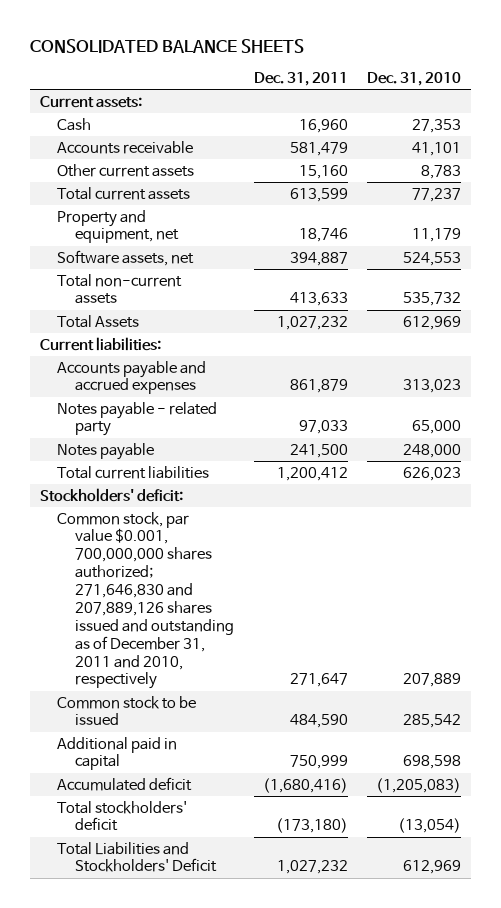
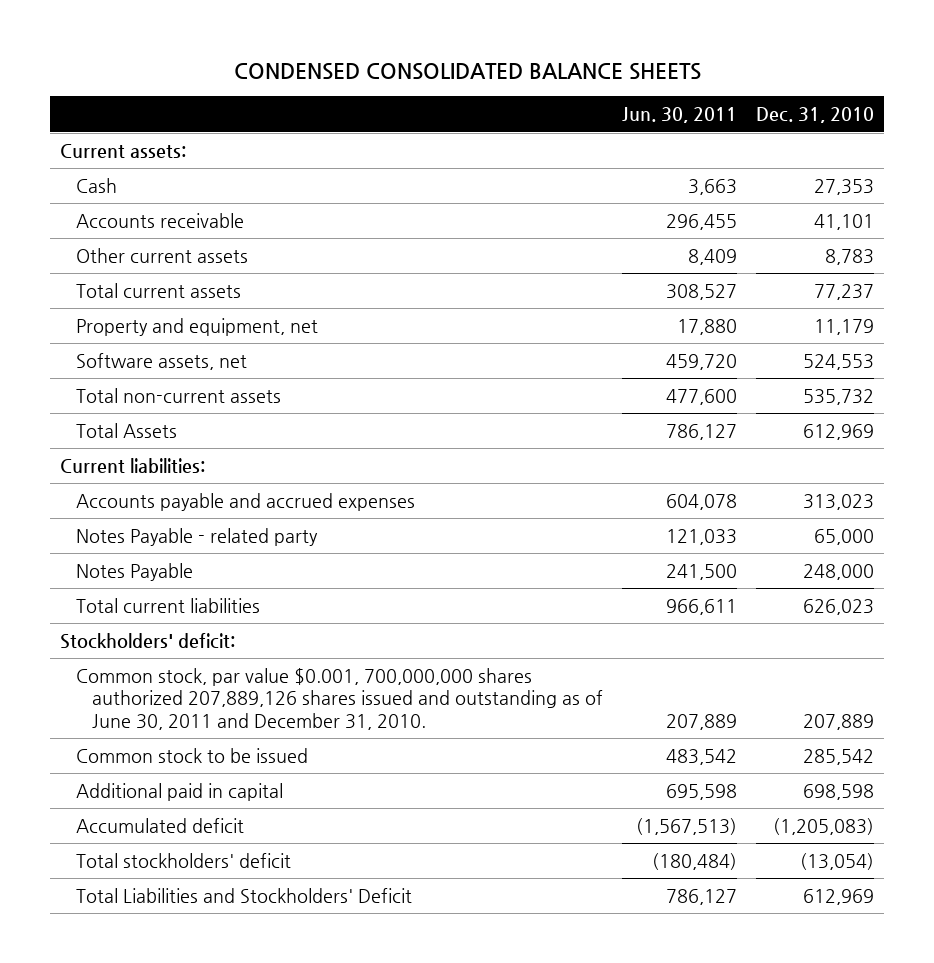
[29,38,304,53] CONSOLIDATED BALANCE SHEETS -> [233,63,701,81] CONDENSED CONSOLIDATED BALANCE SHEETS
[253,71,348,86] Dec. 31, 2011 -> none
none -> [621,107,737,124] Jun. 30, 2011
[57,401,218,437] Notes payable - related party -> [75,528,318,547] Notes Payable - related party
[57,442,155,460] Notes payable -> [75,563,193,582] Notes Payable
[57,511,235,690] Common stock, par value $0.001, 700,000,000 shares authorized; 271,646,830 and 207,889,126 shares issued and outstanding as of December 31, 2011 and 2010, respectively -> [75,668,603,730] Common stock, par value $0.001, 700,000,000 shares authorized 207,889,126 shares issued and outstanding as of June 30, 2011 and December 31, 2010.

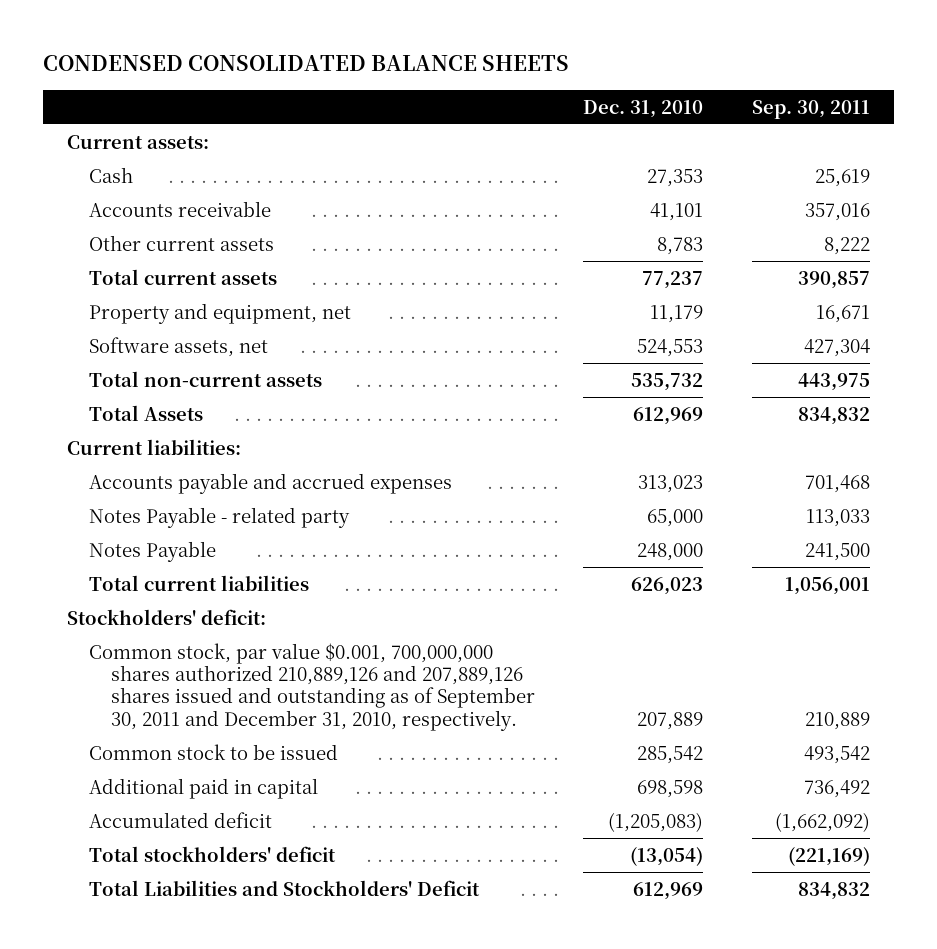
[621,107,737,124] Jun. 30, 2011 -> none
none -> [751,99,870,119] Sep. 30, 2011
[75,668,603,730] Common stock, par value $0.001, 700,000,000 shares authorized 207,889,126 shares issued and outstanding as of June 30, 2011 and December 31, 2010. -> [88,642,535,731] Common stock, par value $0.001, 700,000,000 shares authorized 210,889,126 and 207,889,126 shares issued and outstanding as of September 30, 2011 and December 31, 2010, respectively.

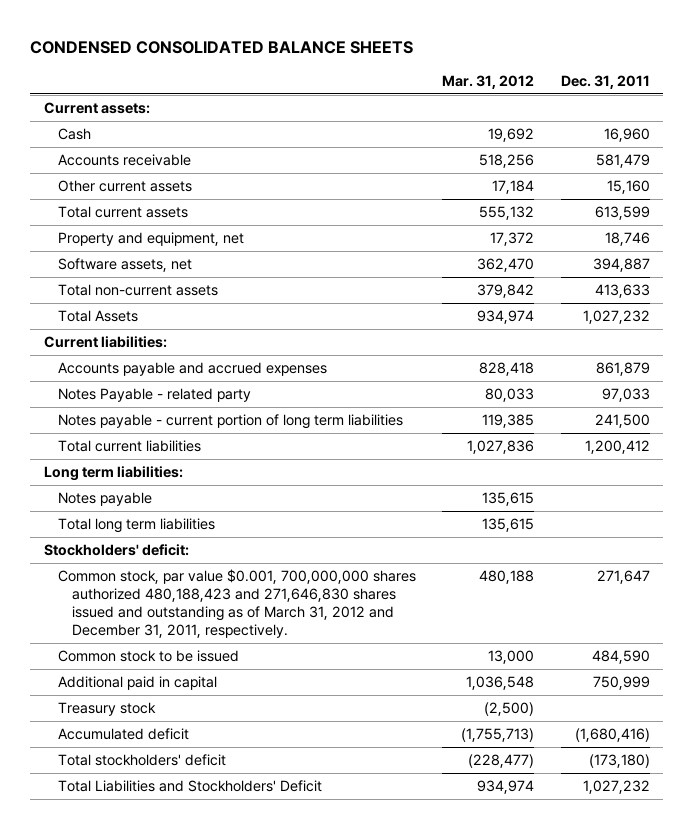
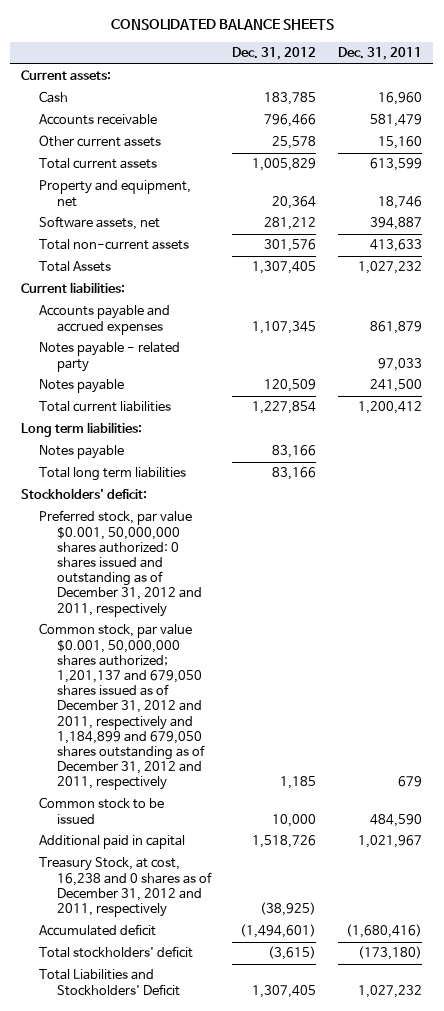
[30,40,414,54] CONDENSED CONSOLIDATED BALANCE SHEETS -> [110,19,334,31] CONSOLIDATED BALANCE SHEETS
[442,74,535,89] Mar. 31, 2012 -> none
none -> [232,47,317,61] Dec. 31, 2012
[58,388,252,403] Notes Payable - related party -> [38,342,180,372] Notes payable - related party
[58,414,404,430] Notes payable - current portion of long term liabilities -> [38,379,124,394] Notes payable
none -> [38,510,202,617] Preferred stock, par value $0.001, 50,000,000 shares authorized: 0 shares issued and outstanding as of December 31, 2012 and 2011, respectively
[58,569,417,639] Common stock, par value $0.001, 700,000,000 shares authorized 480,188,423 and 271,646,830 shares issued and outstanding as of March 31, 2012 and December 31, 2011, respectively. -> [38,623,205,791] Common stock, par value $0.001, 50,000,000 shares authorized; 1,201,137 and 679,050 shares issued as of December 31, 2012 and 2011, respectively and 1,184,899 and 679,050 shares outstanding as of December 31, 2012 and 2011, respectively
[596,570,650,585] 271,647 -> [398,776,423,788] 679
[592,676,650,691] 750,999 -> [358,835,423,849] 1,021,967
[58,702,157,717] Treasury stock -> [38,857,212,918] Treasury Stock, at cost, 16,238 and 0 shares as of December 31, 2012 and 2011, respectively

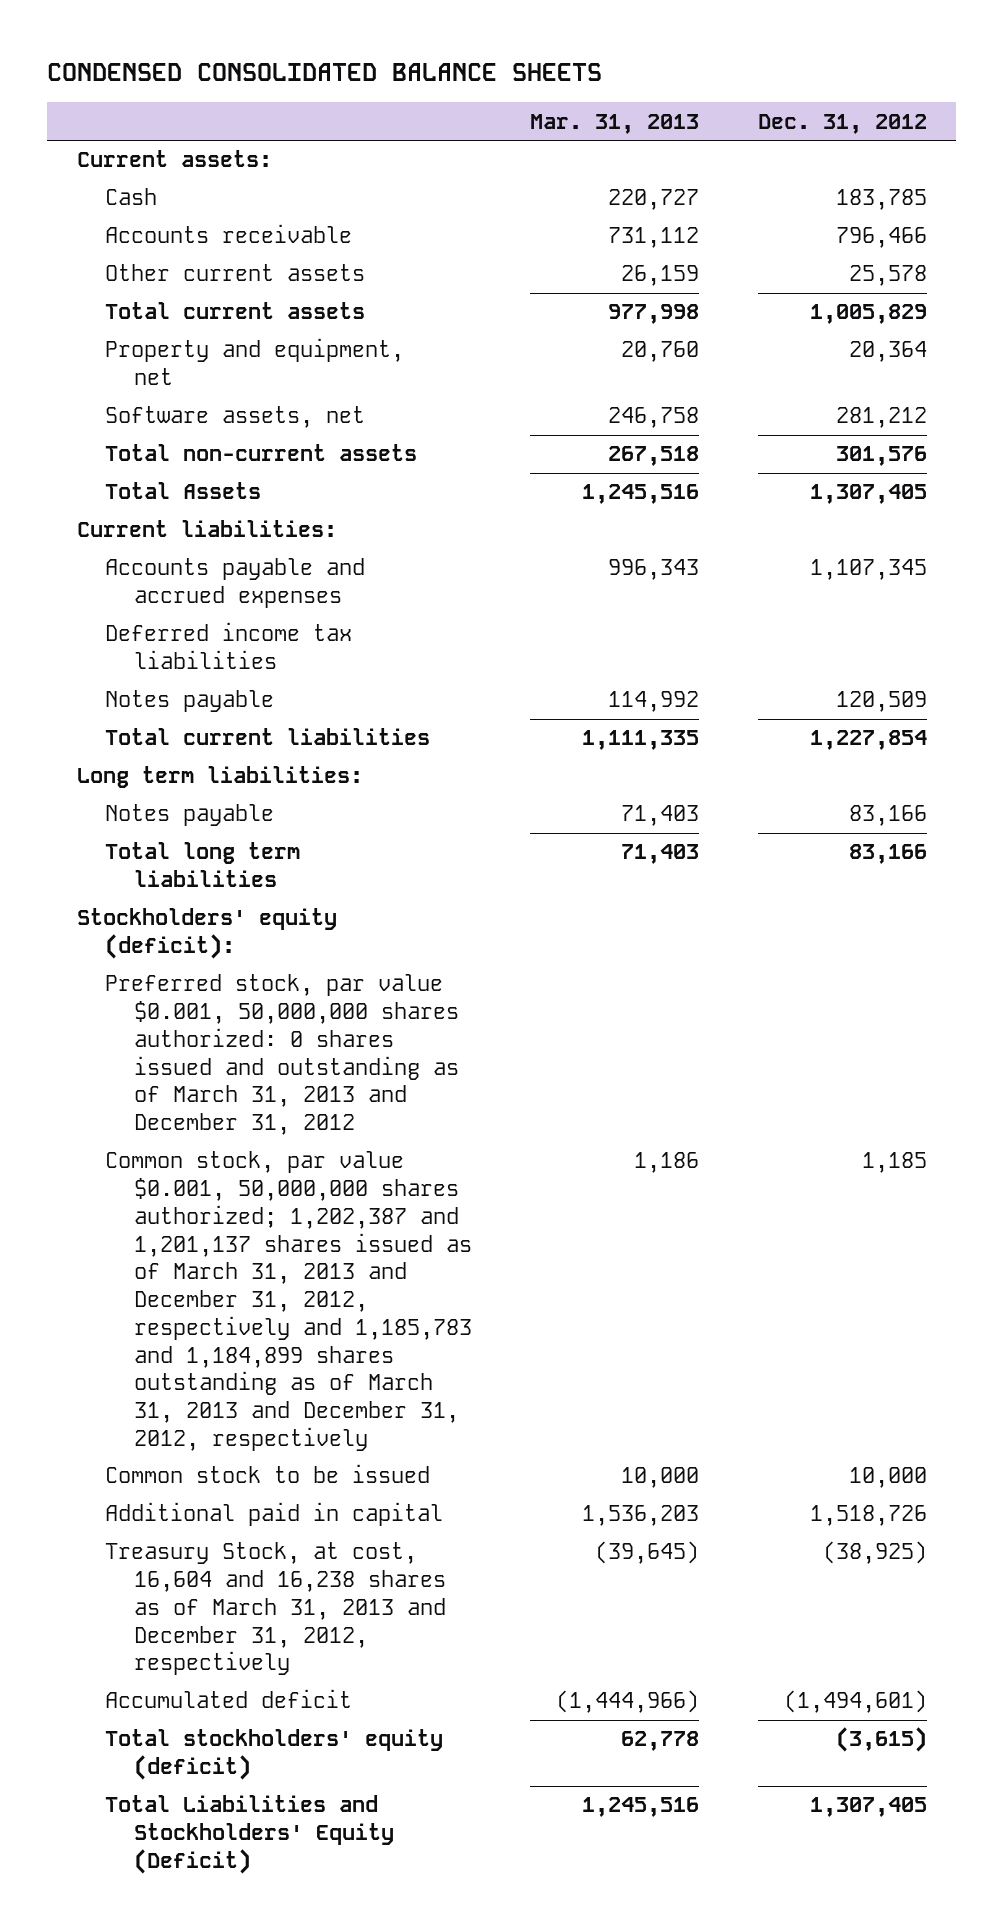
[110,19,334,31] CONSOLIDATED BALANCE SHEETS -> [47,62,603,81] CONDENSED CONSOLIDATED BALANCE SHEETS
[338,47,423,61] Dec. 31, 2011 -> none
none -> [530,113,700,134] Mar. 31, 2013
[38,342,180,372] Notes payable - related party -> none
none -> [105,622,353,670] Deferred income tax liabilities
[21,488,148,500] Stockholders' deficit: -> [76,908,337,960] Stockholders' equity (deficit):
[38,510,202,617] Preferred stock, par value $0.001, 50,000,000 shares authorized: 0 shares issued and outstanding as of December 31, 2012 and 2011, respectively -> [105,974,459,1136] Preferred stock, par value $0.001, 50,000,000 shares authorized: 0 shares issued and outstanding as of March 31, 2013 and December 31, 2012
[38,623,205,791] Common stock, par value $0.001, 50,000,000 shares authorized; 1,201,137 and 679,050 shares issued as of December 31, 2012 and 2011, respectively and 1,184,899 and 679,050 shares outstanding as of December 31, 2012 and 2011, respectively -> [105,1151,472,1451] Common stock, par value $0.001, 50,000,000 shares authorized; 1,202,387 and 1,201,137 shares issued as of March 31, 2013 and December 31, 2012, respectively and 1,185,783 and 1,184,899 shares outstanding as of March 31, 2013 and December 31, 2012, respectively
[38,857,212,918] Treasury Stock, at cost, 16,238 and 0 shares as of December 31, 2012 and 2011, respectively -> [105,1542,446,1676] Treasury Stock, at cost, 16,604 and 16,238 shares as of March 31, 2013 and December 31, 2012, respectively
[38,946,193,959] Total stockholders' deficit -> [105,1729,444,1781] Total stockholders' equity (deficit)
[38,969,180,996] Total Liabilities and Stockholders' Deficit -> [105,1795,394,1874] Total Liabilities and Stockholders' Equity (Deficit)

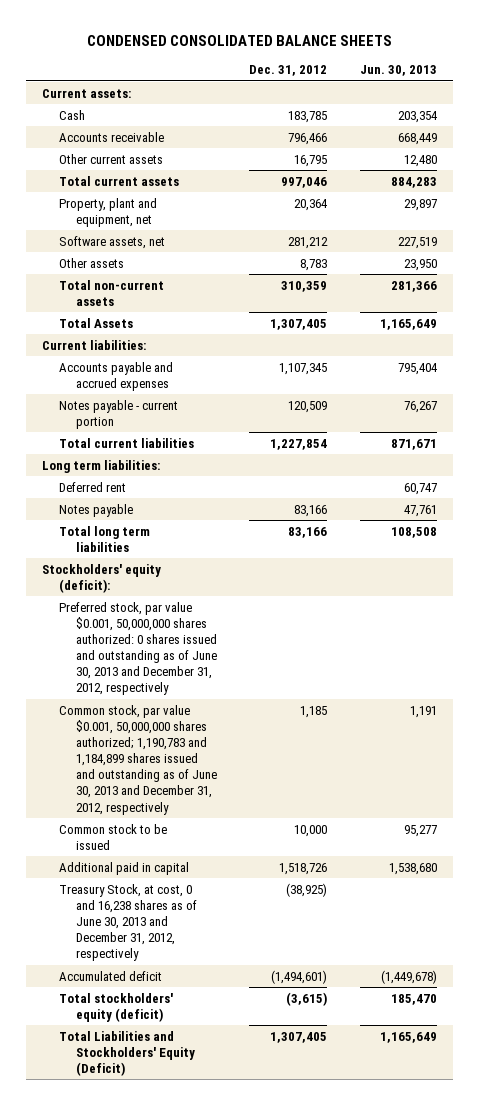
[530,113,700,134] Mar. 31, 2013 -> none
none -> [360,65,438,77] Jun. 30, 2013
[849,265,928,287] 25,578 -> [294,154,328,167] 16,795
[810,304,928,325] 1,005,829 -> [281,176,328,188] 997,046
[105,338,405,386] Property and equipment, net -> [58,197,157,227] Property, plant and equipment, net
none -> [58,257,124,268] Other assets
[836,446,928,467] 301,576 -> [281,280,328,292] 310,359
[105,622,353,670] Deferred income tax liabilities -> none
[105,690,275,713] Notes payable -> [58,399,178,429] Notes payable - current portion
none -> [58,481,126,492] Deferred rent
[105,974,459,1136] Preferred stock, par value $0.001, 50,000,000 shares authorized: 0 shares issued and outstanding as of March 31, 2013 and December 31, 2012 -> [58,601,217,696] Preferred stock, par value $0.001, 50,000,000 shares authorized: 0 shares issued and outstanding as of June 30, 2013 and December 31, 2012, respectively
[105,1151,472,1451] Common stock, par value $0.001, 50,000,000 shares authorized; 1,202,387 and 1,201,137 shares issued as of March 31, 2013 and December 31, 2012, respectively and 1,185,783 and 1,184,899 shares outstanding as of March 31, 2013 and December 31, 2012, respectively -> [58,704,217,815] Common stock, par value $0.001, 50,000,000 shares authorized; 1,190,783 and 1,184,899 shares issued and outstanding as of June 30, 2013 and December 31, 2012, respectively
[105,1542,446,1676] Treasury Stock, at cost, 16,604 and 16,238 shares as of March 31, 2013 and December 31, 2012, respectively -> [58,883,197,962] Treasury Stock, at cost, 0 and 16,238 shares as of June 30, 2013 and December 31, 2012, respectively

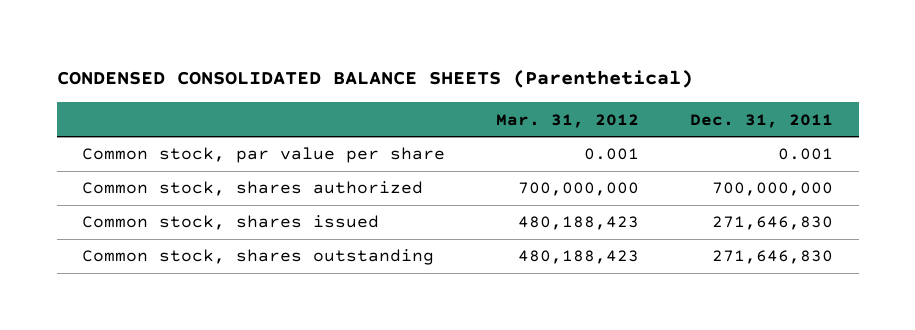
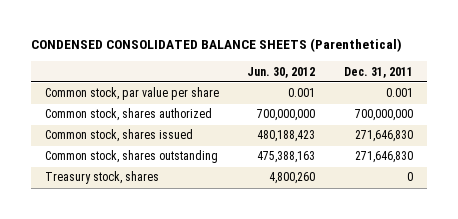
[496,113,640,128] Mar. 31, 2012 -> none
none -> [247,66,316,78] Jun. 30, 2012
none -> [45,171,160,185] Treasury stock, shares

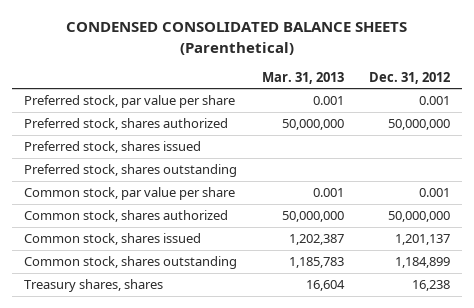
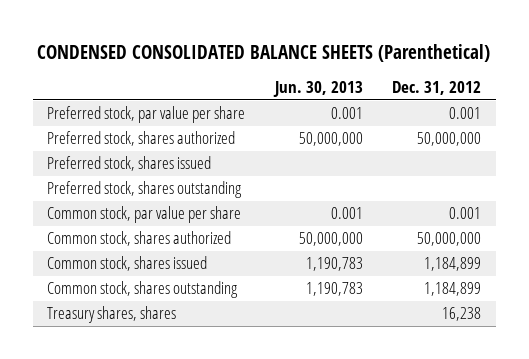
[261,71,344,84] Mar. 31, 2013 -> none
none -> [272,81,363,98] Jun. 30, 2013
[394,234,450,246] 1,201,137 -> [424,257,482,272] 1,184,899

